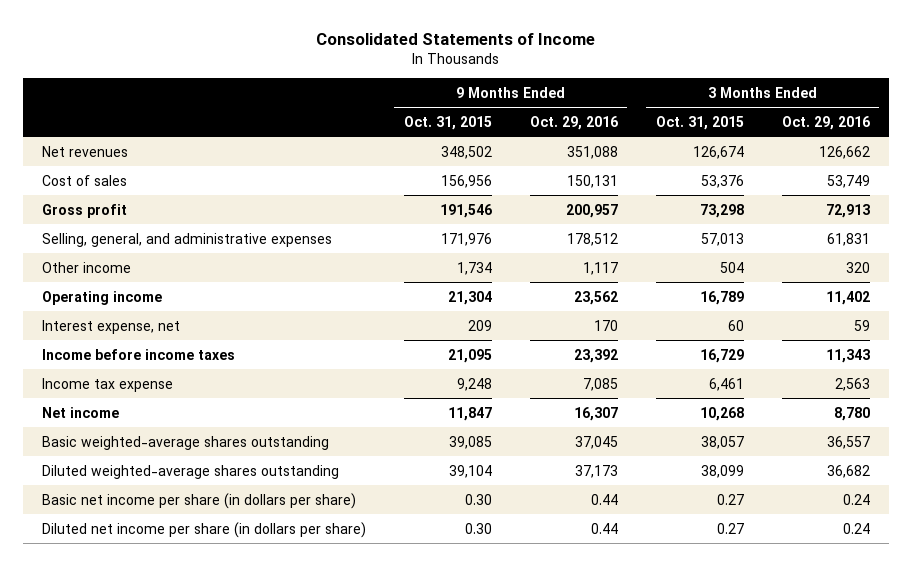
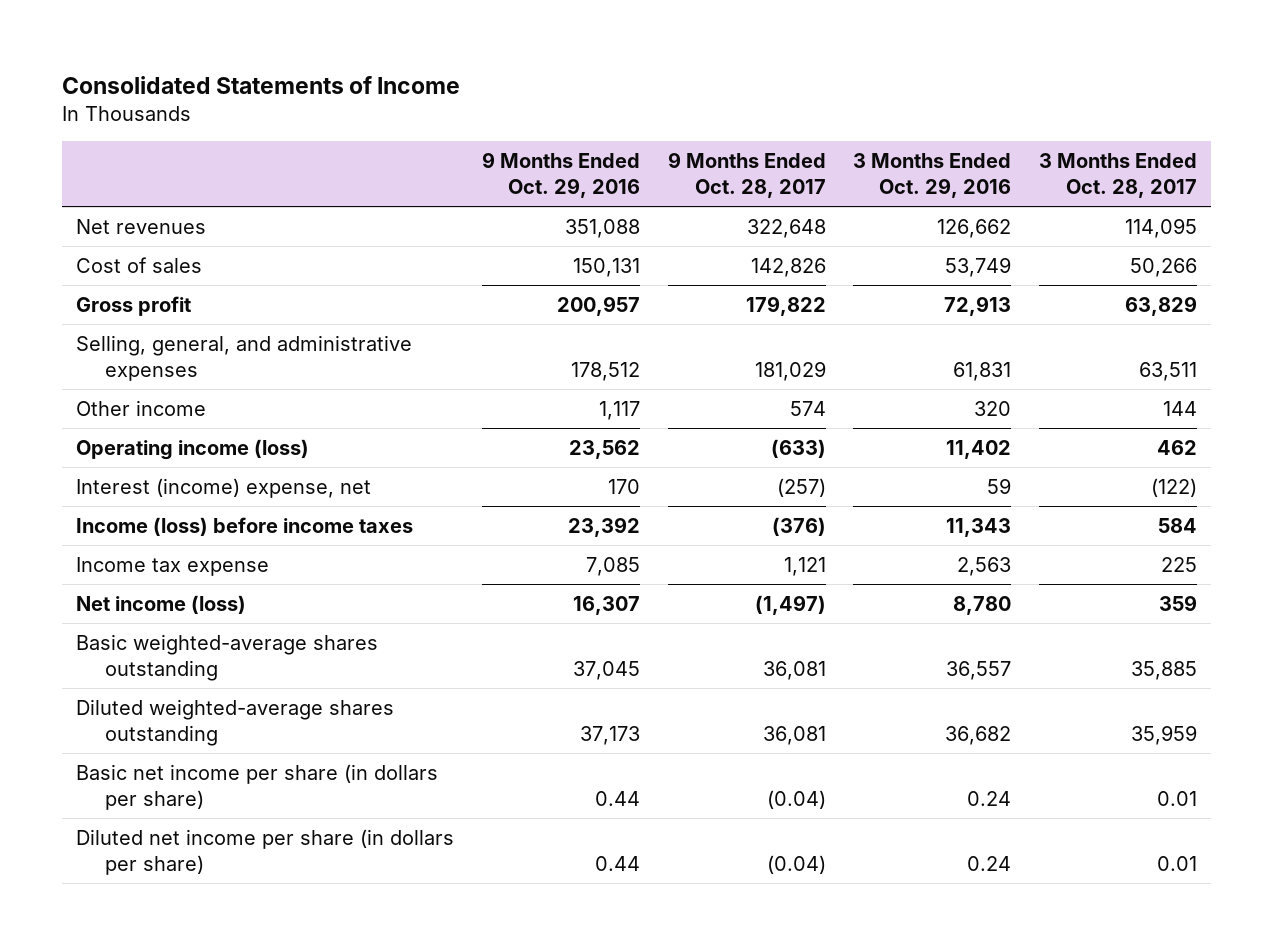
[403,115,492,130] Oct. 31, 2015 -> none
[655,115,744,130] Oct. 31, 2015 -> none
none -> [667,152,826,198] 9 Months Ended Oct. 28, 2017
none -> [1039,153,1198,198] 3 Months Ended Oct. 28, 2017
[41,290,162,305] Operating income -> [76,439,310,461] Operating income (loss)
[41,319,180,334] Interest expense, net -> [76,478,372,499] Interest (income) expense, net
[41,348,235,360] Income before income taxes -> [76,517,414,537] Income (loss) before income taxes
[41,406,119,418] Net income -> [76,595,247,615] Net income (loss)

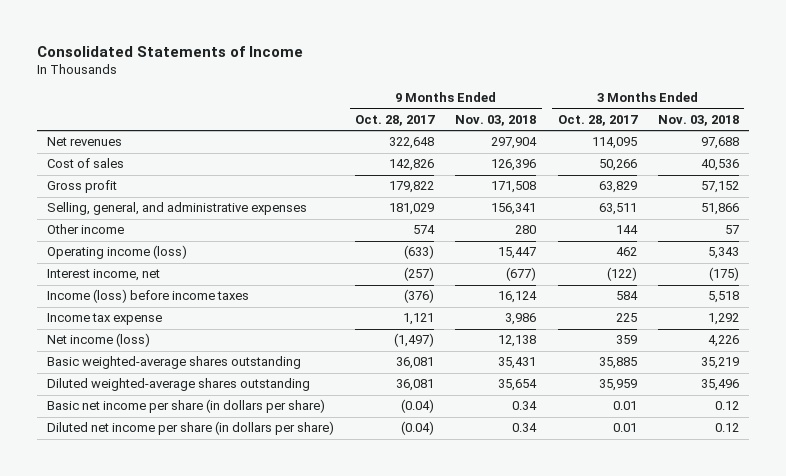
[481,152,640,198] 9 Months Ended Oct. 29, 2016 -> none
[853,153,1012,198] 3 Months Ended Oct. 29, 2016 -> none
none -> [455,115,537,127] Nov. 03, 2018
none -> [657,115,739,127] Nov. 03, 2018
[76,478,372,499] Interest (income) expense, net -> [47,269,161,282] Interest income, net

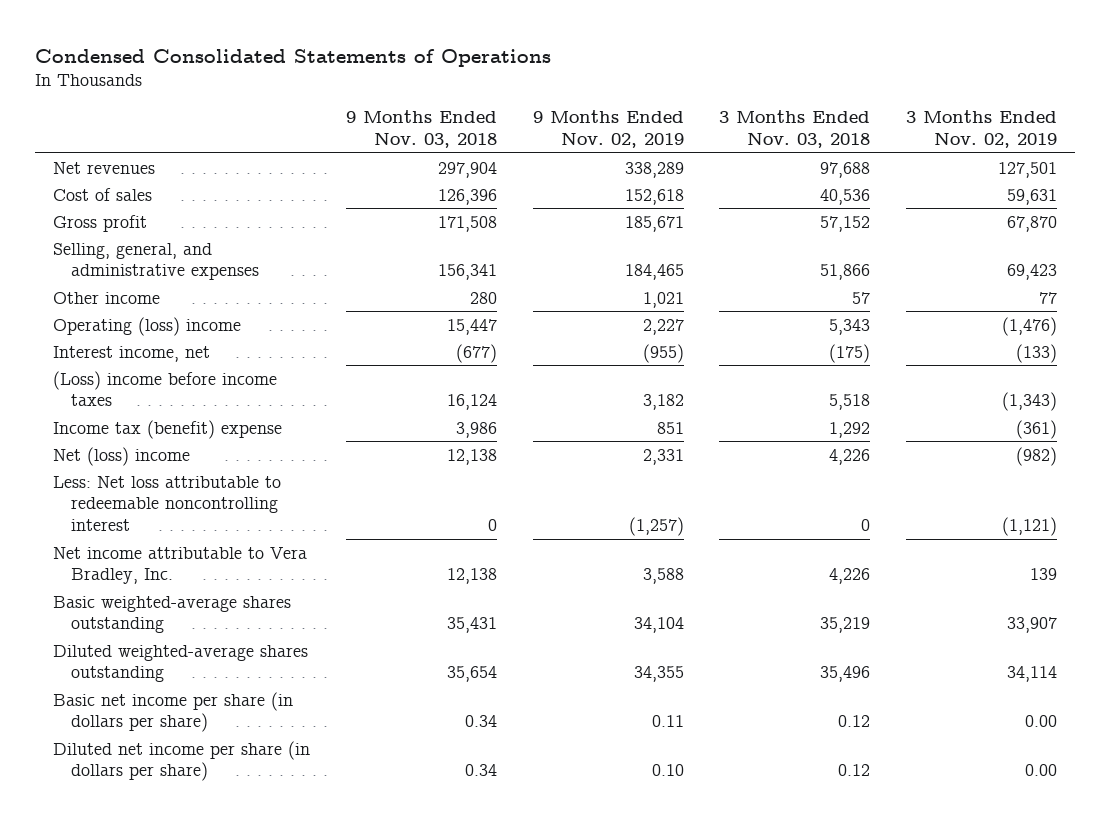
[36,45,303,57] Consolidated Statements of Income -> [35,48,552,67] Condensed Consolidated Statements of Operations
[355,115,436,127] Oct. 28, 2017 -> none
[557,115,638,127] Oct. 28, 2017 -> none
none -> [532,110,684,149] 9 Months Ended Nov. 02, 2019
none -> [906,110,1058,149] 3 Months Ended Nov. 02, 2019
[47,245,188,260] Operating income (loss) -> [53,316,242,336] Operating (loss) income
[47,289,250,304] Income (loss) before income taxes -> [53,370,278,407] (Loss) income before income taxes
[47,313,163,326] Income tax expense -> [53,419,283,439] Income tax (benefit) expense
none -> [53,446,191,466] Net (loss) income
none -> [53,475,282,532] Less: Net loss attributable to redeemable noncontrolling interest
[47,333,151,348] Net income (loss) -> [53,546,308,585] Net income attributable to Vera Bradley, Inc.

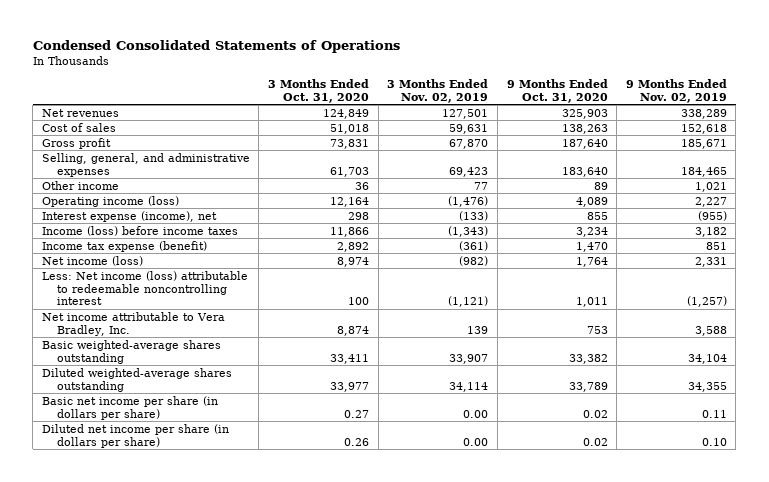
[345,110,497,149] 9 Months Ended Nov. 03, 2018 -> none
[719,110,871,149] 3 Months Ended Nov. 03, 2018 -> none
none -> [268,78,370,103] 3 Months Ended Oct. 31, 2020
none -> [506,78,608,103] 9 Months Ended Oct. 31, 2020
[53,316,242,336] Operating (loss) income -> [41,195,179,207] Operating income (loss)
[53,345,211,362] Interest income, net -> [41,210,217,222] Interest expense (income), net
[53,370,278,407] (Loss) income before income taxes -> [41,225,238,236] Income (loss) before income taxes
[53,419,283,439] Income tax (benefit) expense -> [41,240,207,252] Income tax expense (benefit)
[53,446,191,466] Net (loss) income -> [41,255,143,266] Net income (loss)
[53,475,282,532] Less: Net loss attributable to redeemable noncontrolling interest -> [41,270,248,306] Less: Net income (loss) attributable to redeemable noncontrolling interest

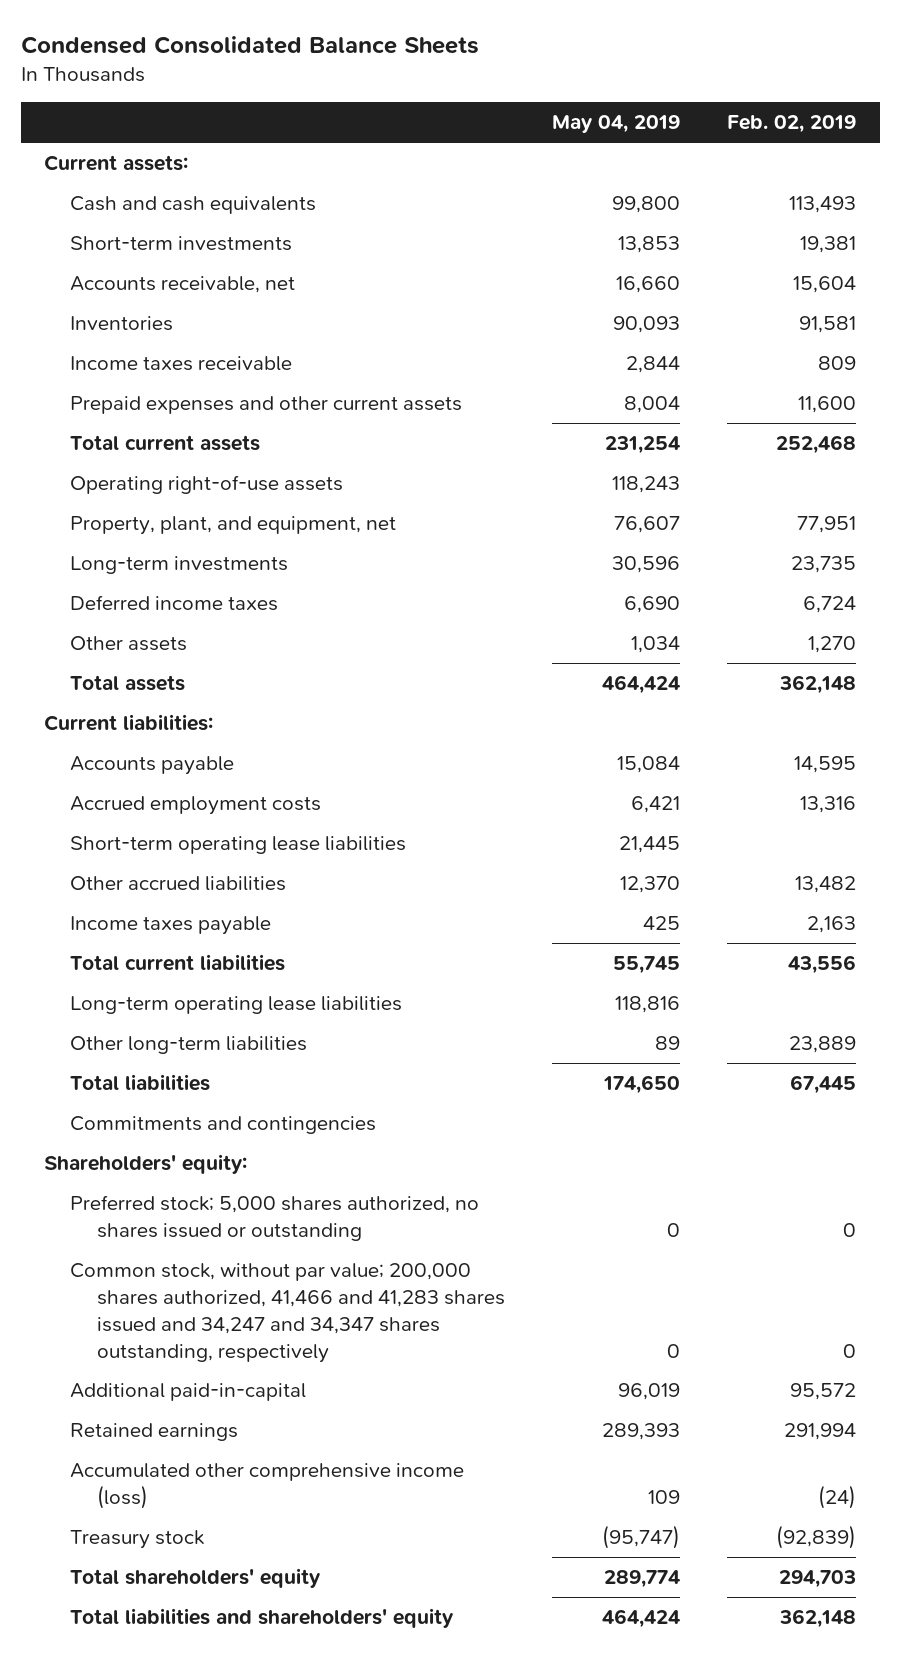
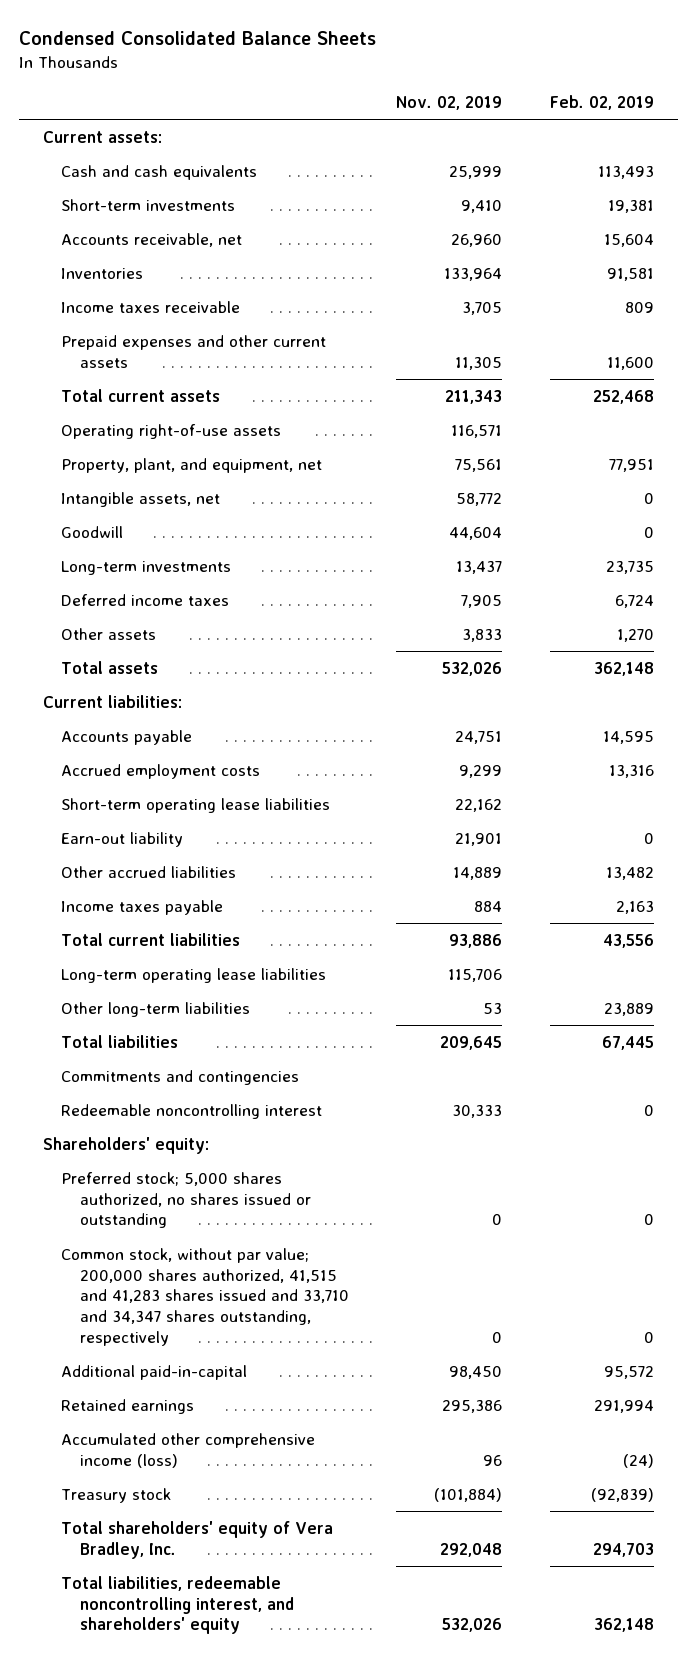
[551,115,680,134] May 04, 2019 -> none
none -> [396,95,503,110] Nov. 02, 2019
none -> [61,491,221,507] Intangible assets, net
none -> [61,525,124,538] Goodwill
none -> [61,831,184,847] Earn-out liability
none -> [61,1103,323,1119] Redeemable noncontrolling interest
[70,1262,505,1363] Common stock, without par value; 200,000 shares authorized, 41,466 and 41,283 shares issued and 34,247 and 34,347 shares outstanding, respectively -> [61,1247,349,1347] Common stock, without par value; 200,000 shares authorized, 41,515 and 41,283 shares issued and 33,710 and 34,347 shares outstanding, respectively
[70,1567,322,1588] Total shareholders' equity -> [61,1520,334,1559] Total shareholders' equity of Vera Bradley, Inc.
[70,1607,455,1628] Total liabilities and shareholders' equity -> [61,1575,294,1635] Total liabilities, redeemable noncontrolling interest, and shareholders' equity

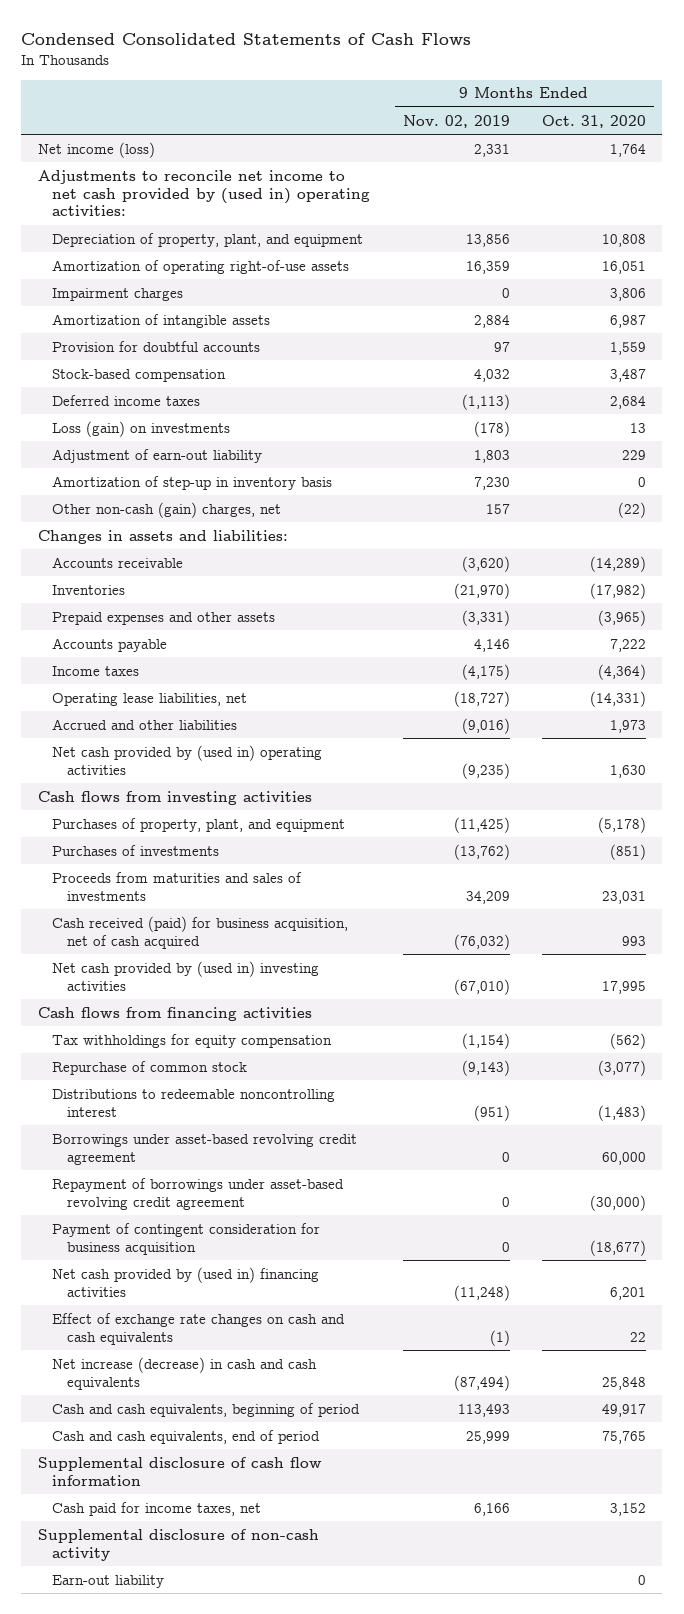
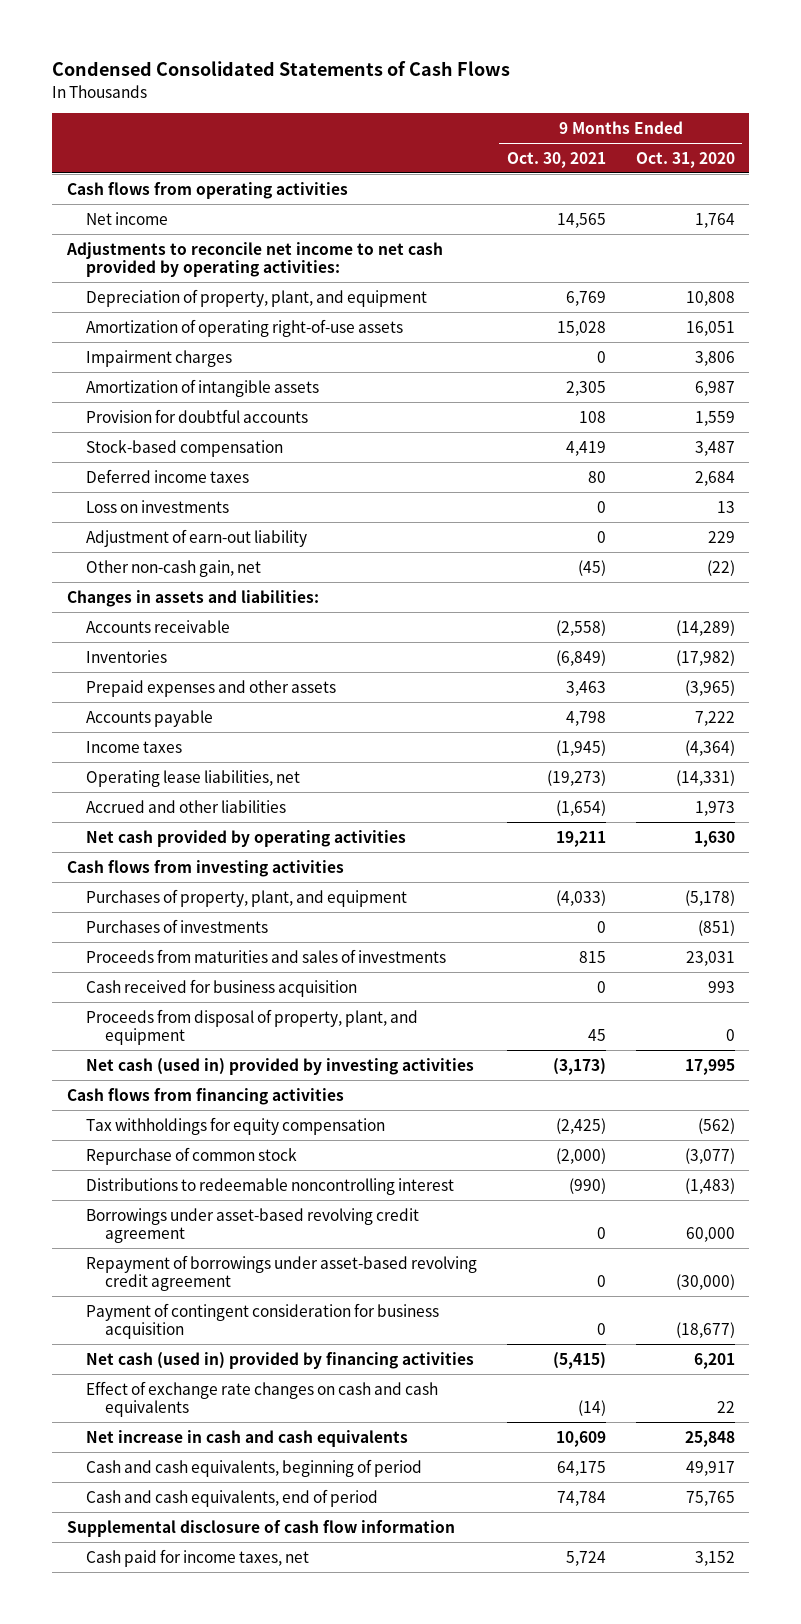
[402,114,510,128] Nov. 02, 2019 -> none
none -> [506,151,606,168] Oct. 30, 2021
none -> [66,181,348,199] Cash flows from operating activities
[37,141,155,158] Net income (loss) -> [86,211,169,225] Net income
[37,169,371,217] Adjustments to reconcile net income to net cash provided by (used in) operating activities: -> [65,241,443,278] Adjustments to reconcile net income to net cash provided by operating activities:
[52,420,231,437] Loss (gain) on investments -> [86,499,230,513] Loss on investments
[52,475,333,490] Amortization of step-up in inventory basis -> none
[52,501,282,518] Other non-cash (gain) charges, net -> [86,559,262,577] Other non-cash gain, net
[52,744,323,775] Net cash provided by (used in) operating activities -> [86,829,407,847] Net cash provided by operating activities
[52,915,349,949] Cash received (paid) for business acquisition, net of cash acquired -> [86,978,358,997] Cash received for business acquisition
none -> [86,1008,419,1046] Proceeds from disposal of property, plant, and equipment
[52,960,320,991] Net cash provided by (used in) investing activities -> [86,1057,475,1075] Net cash (used in) provided by investing activities
[52,1266,320,1297] Net cash provided by (used in) financing activities -> [86,1351,475,1369] Net cash (used in) provided by financing activities
[52,1356,318,1390] Net increase (decrease) in cash and cash equivalents -> [86,1429,409,1447] Net increase in cash and cash equivalents
[37,1528,319,1561] Supplemental disclosure of non-cash activity -> none
[52,1574,165,1588] Earn-out liability -> none

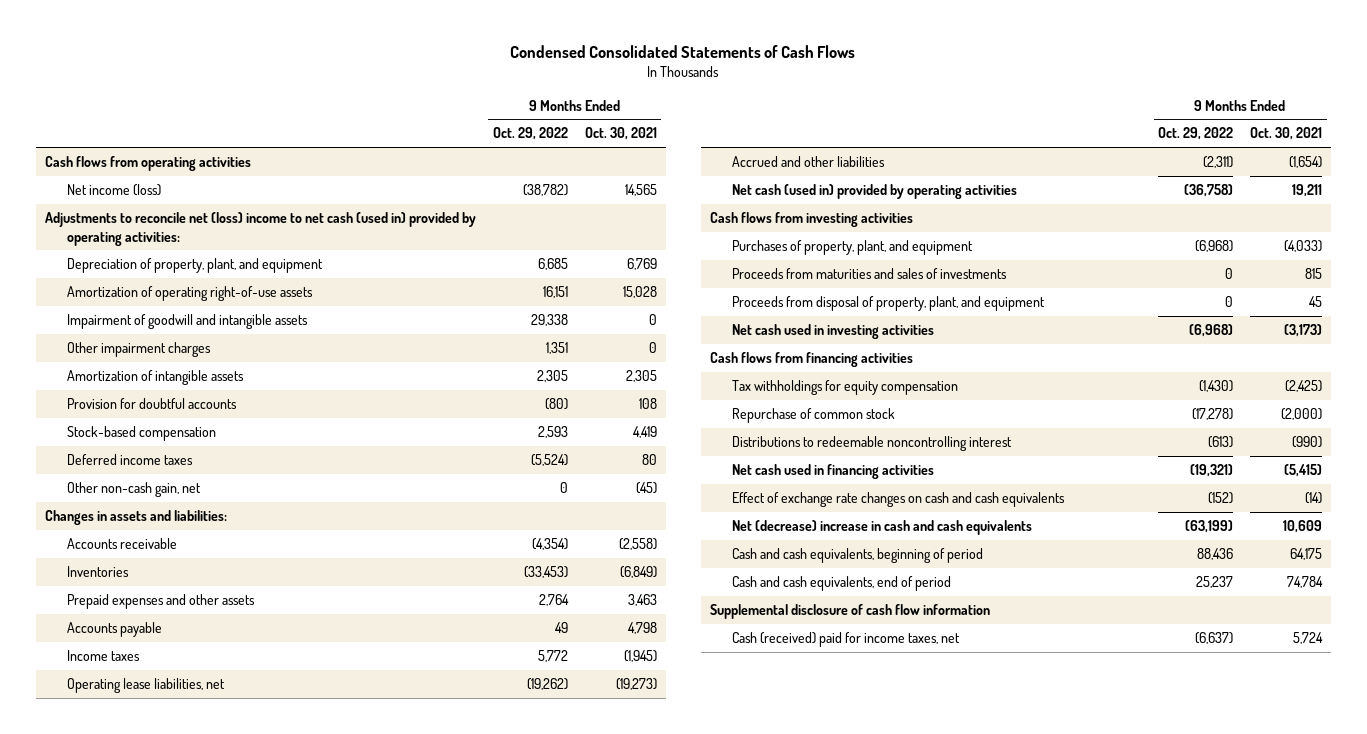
[635,151,735,168] Oct. 31, 2020 -> none
none -> [492,127,568,141] Oct. 29, 2022
[86,211,169,225] Net income -> [66,184,161,197] Net income (loss)
[65,241,443,278] Adjustments to reconcile net income to net cash provided by operating activities: -> [44,212,476,246] Adjustments to reconcile net (loss) income to net cash (used in) provided by operating activities:
none -> [66,314,308,330] Impairment of goodwill and intangible assets
[86,349,233,367] Impairment charges -> [66,342,211,358] Other impairment charges
[86,499,230,513] Loss on investments -> none
[86,528,308,547] Adjustment of earn-out liability -> none
[86,829,407,847] Net cash provided by operating activities -> [732,184,1018,200] Net cash (used in) provided by operating activities
[86,918,269,933] Purchases of investments -> none
[86,978,358,997] Cash received for business acquisition -> none
[86,1057,475,1075] Net cash (used in) provided by investing activities -> [732,324,935,340] Net cash used in investing activities
[86,1207,420,1244] Borrowings under asset-based revolving credit agreement -> none
[86,1254,478,1292] Repayment of borrowings under asset-based revolving credit agreement -> none
[86,1302,440,1340] Payment of contingent consideration for business acquisition -> none
[86,1351,475,1369] Net cash (used in) provided by financing activities -> [732,464,935,480] Net cash used in financing activities
[86,1429,409,1447] Net increase in cash and cash equivalents -> [732,520,1033,536] Net (decrease) increase in cash and cash equivalents
[86,1548,310,1567] Cash paid for income taxes, net -> [732,632,961,648] Cash (received) paid for income taxes, net

